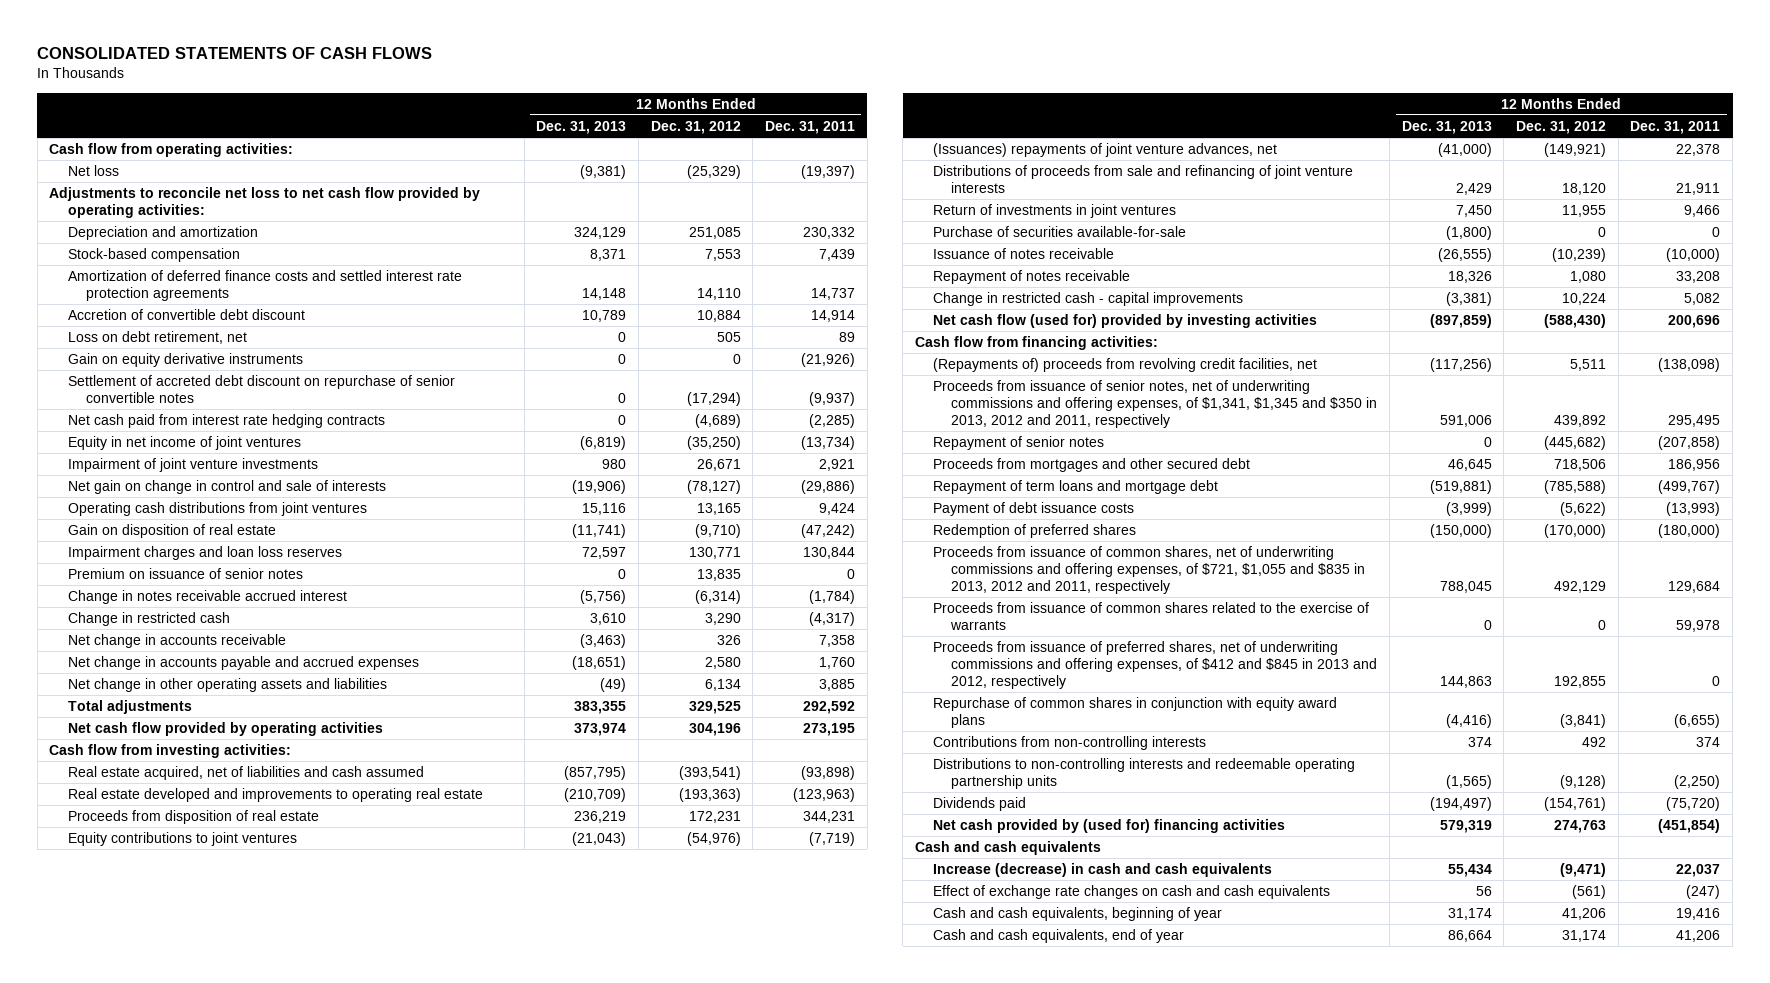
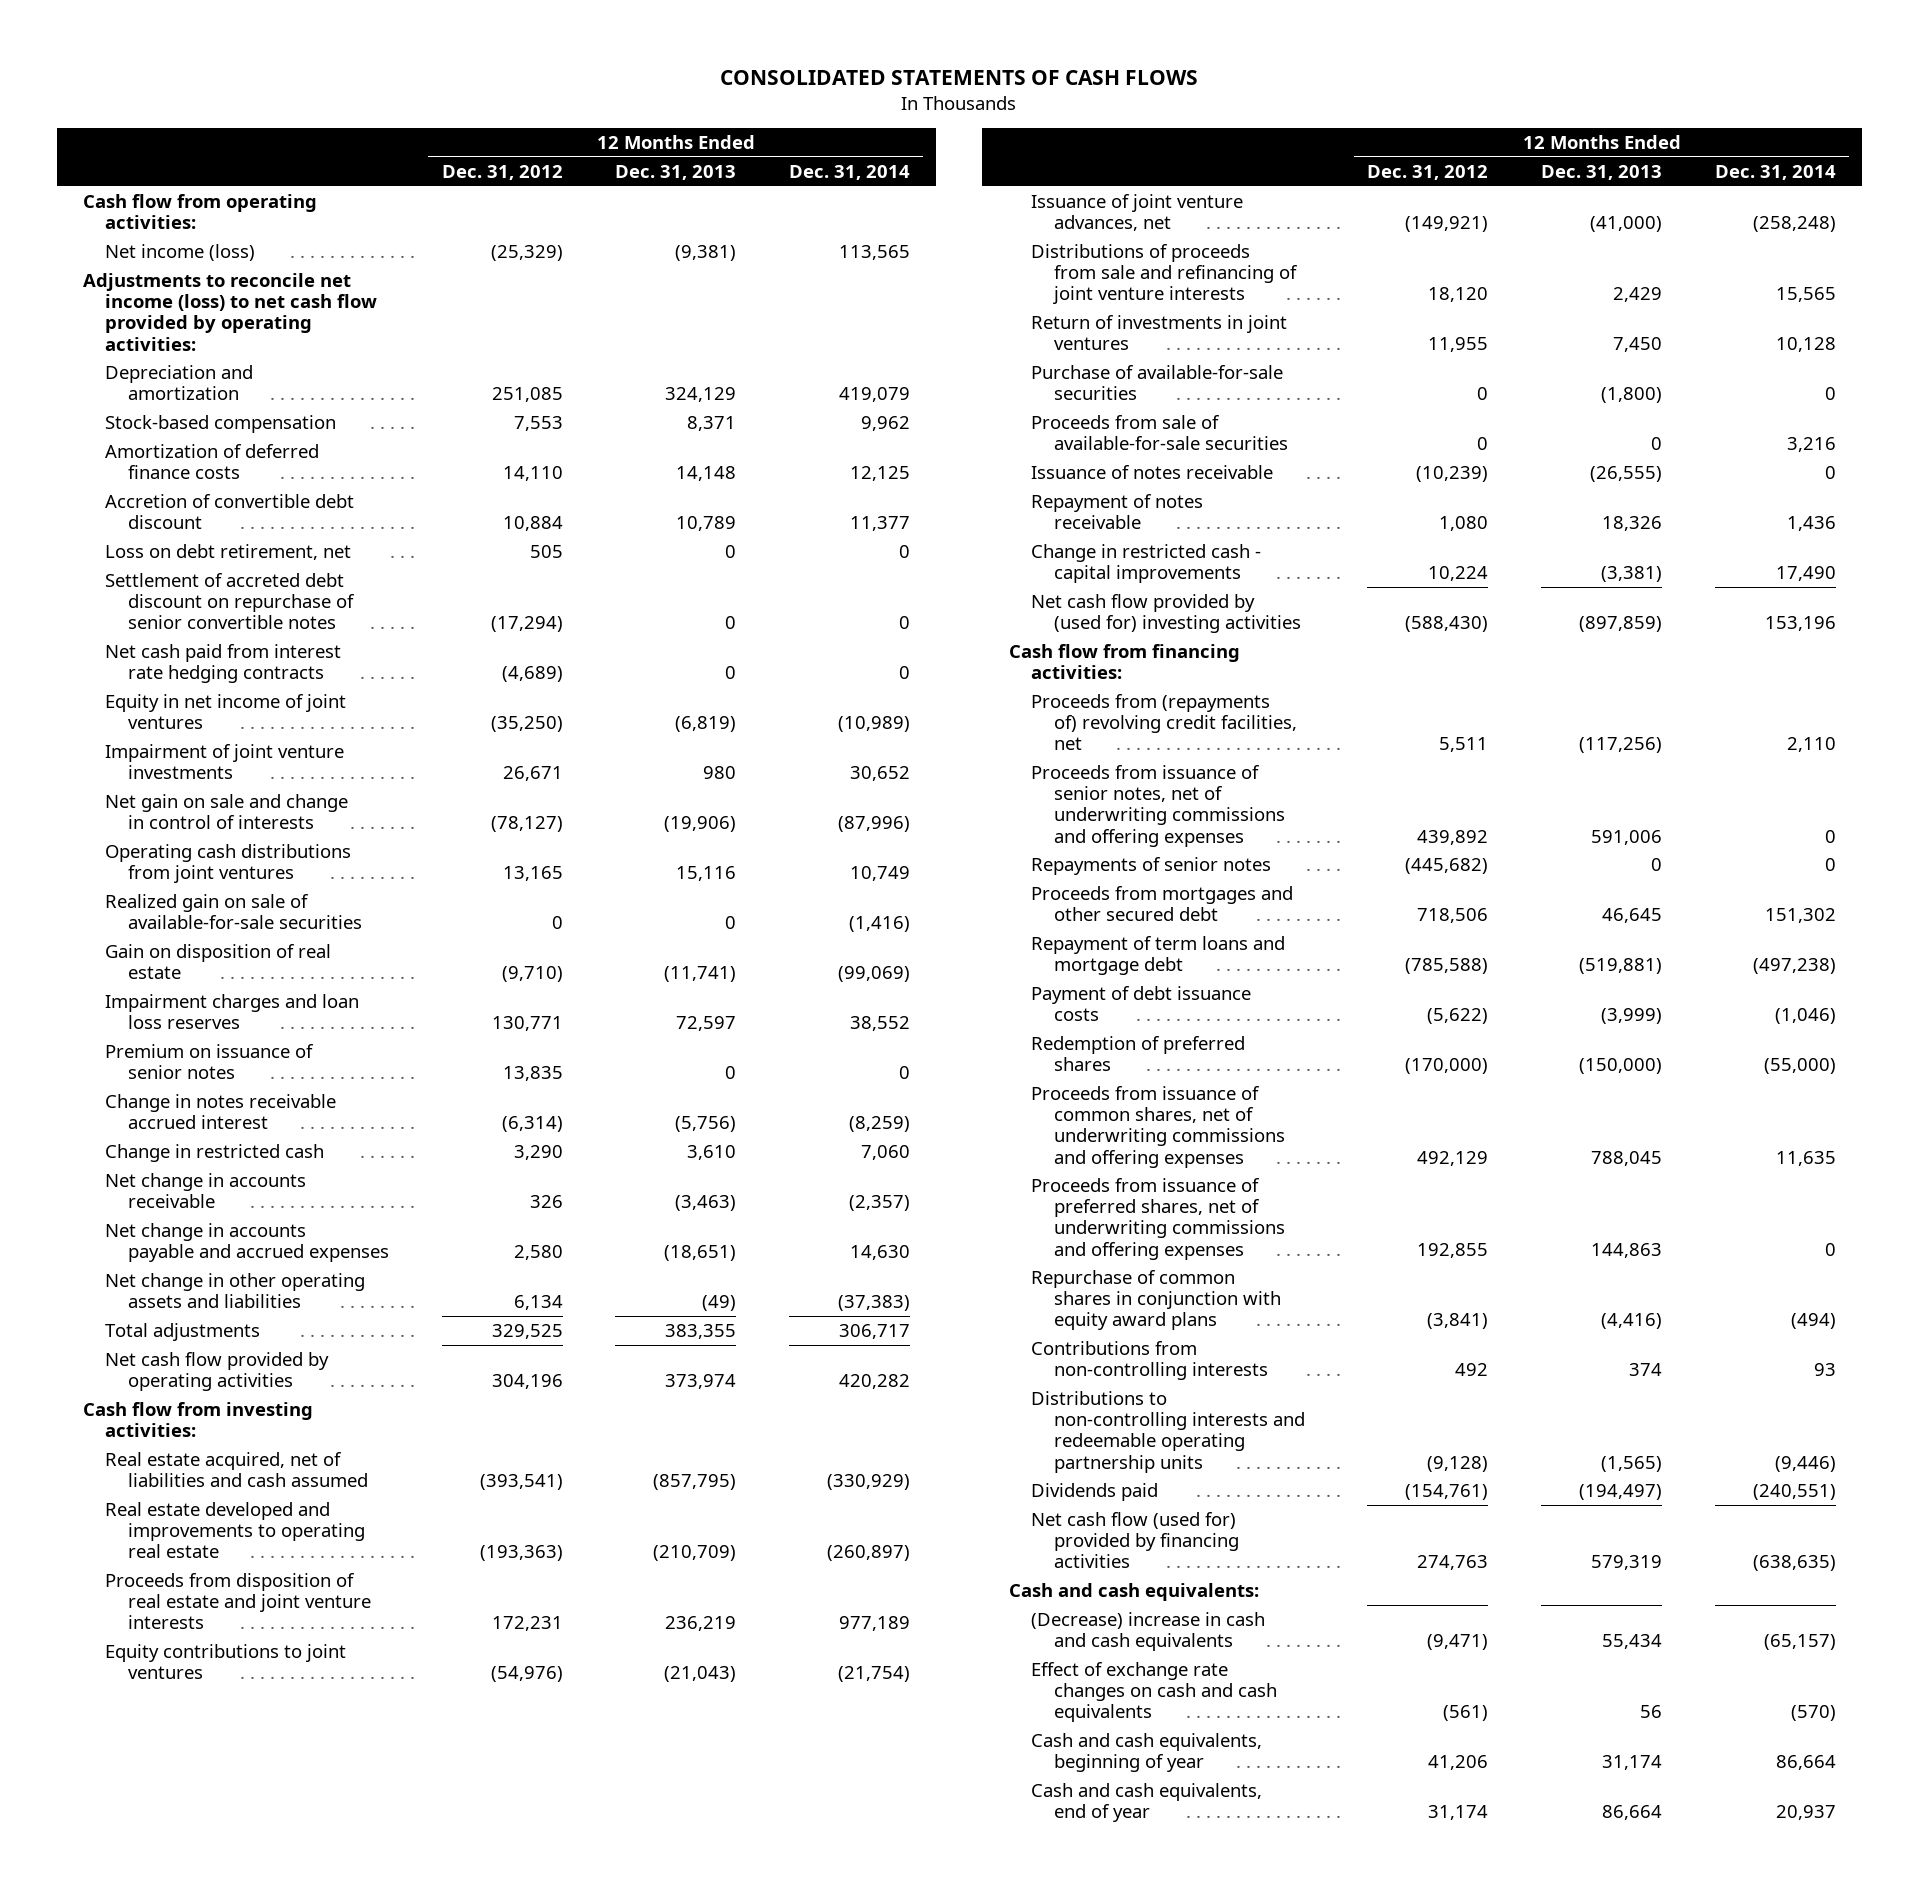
[764,120,855,134] Dec. 31, 2011 -> none
none -> [789,164,911,180] Dec. 31, 2014
[67,165,119,177] Net loss -> [105,243,256,261] Net income (loss)
[49,187,481,218] Adjustments to reconcile net loss to net cash flow provided by operating activities: -> [82,272,378,351] Adjustments to reconcile net income (loss) to net cash flow provided by operating activities:
[67,270,462,301] Amortization of deferred finance costs and settled interest rate protection agreements -> [105,443,320,480] Amortization of deferred finance costs
[67,353,303,368] Gain on equity derivative instruments -> none
[67,480,386,495] Net gain on change in control and sale of interests -> [105,793,349,830] Net gain on sale and change in control of interests
none -> [105,893,362,930] Realized gain on sale of available-for-sale securities
[67,810,319,825] Proceeds from disposition of real estate -> [105,1572,371,1630] Proceeds from disposition of real estate and joint venture interests
[933,143,1278,158] (Issuances) repayments of joint venture advances, net -> [1031,193,1244,232] Issuance of joint venture advances, net
[933,226,1187,238] Purchase of securities available-for-sale -> [1031,364,1284,401] Purchase of available-for-sale securities
none -> [1031,414,1288,451] Proceeds from sale of available-for-sale securities
[933,314,1318,329] Net cash flow (used for) provided by investing activities -> [1031,593,1301,634] Net cash flow provided by (used for) investing activities
[933,358,1318,373] (Repayments of) proceeds from revolving credit facilities, net -> [1031,693,1297,751] Proceeds from (repayments of) revolving credit facilities, net
[933,380,1378,428] Proceeds from issuance of senior notes, net of underwriting commissions and offering expenses, of $1,341, $1,345 and $350 in 2013, 2012 and 2011, respectively -> [1031,764,1285,847] Proceeds from issuance of senior notes, net of underwriting commissions and offering expenses
[933,436,1105,451] Repayment of senior notes -> [1031,856,1272,875] Repayments of senior notes
[933,602,1370,630] Proceeds from issuance of common shares related to the exercise of warrants -> none
[933,546,1366,594] Proceeds from issuance of common shares, net of underwriting commissions and offering expenses, of $721, $1,055 and $835 in 2013, 2012 and 2011, respectively -> [1031,1085,1285,1168] Proceeds from issuance of common shares, net of underwriting commissions and offering expenses
[933,641,1378,689] Proceeds from issuance of preferred shares, net of underwriting commissions and offering expenses, of $412 and $845 in 2013 and 2012, respectively -> [1031,1177,1285,1260] Proceeds from issuance of preferred shares, net of underwriting commissions and offering expenses
[933,819,1286,834] Net cash provided by (used for) financing activities -> [1031,1511,1239,1569] Net cash flow (used for) provided by financing activities
[914,841,1101,856] Cash and cash equivalents -> [1008,1582,1259,1601] Cash and cash equivalents:
[933,863,1273,878] Increase (decrease) in cash and cash equivalents -> [1031,1611,1266,1652] (Decrease) increase in cash and cash equivalents

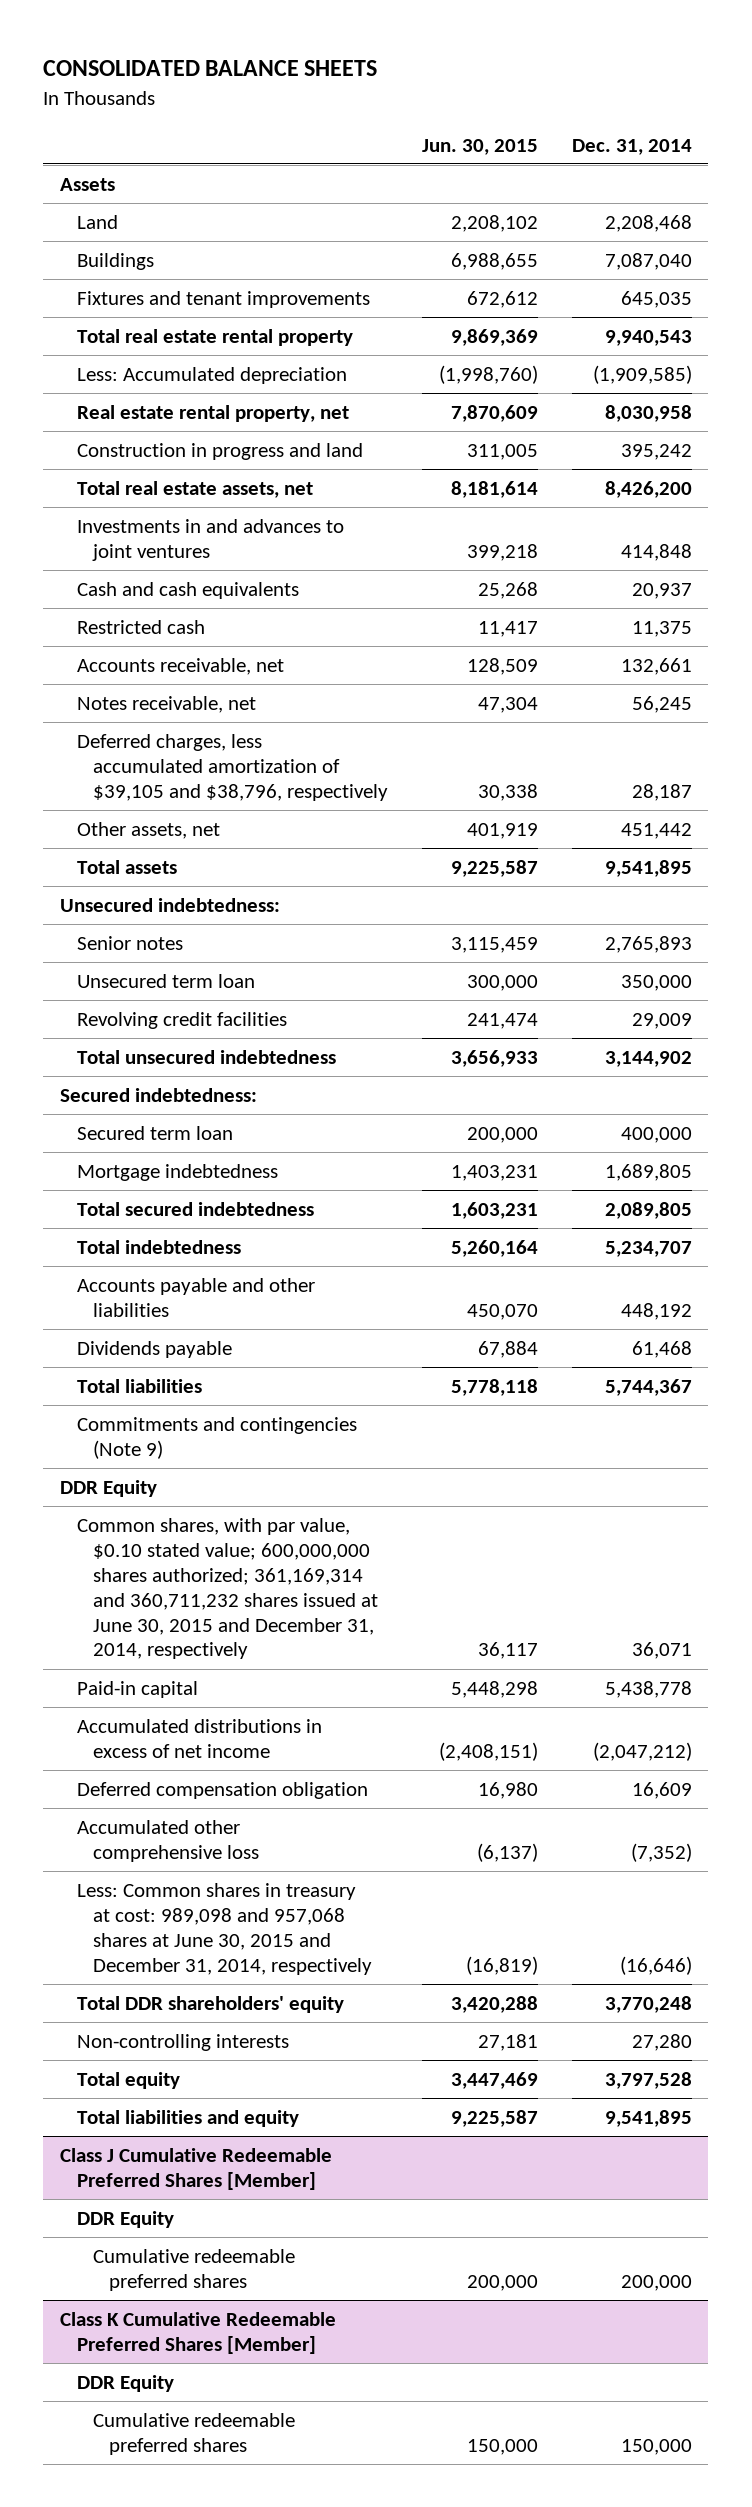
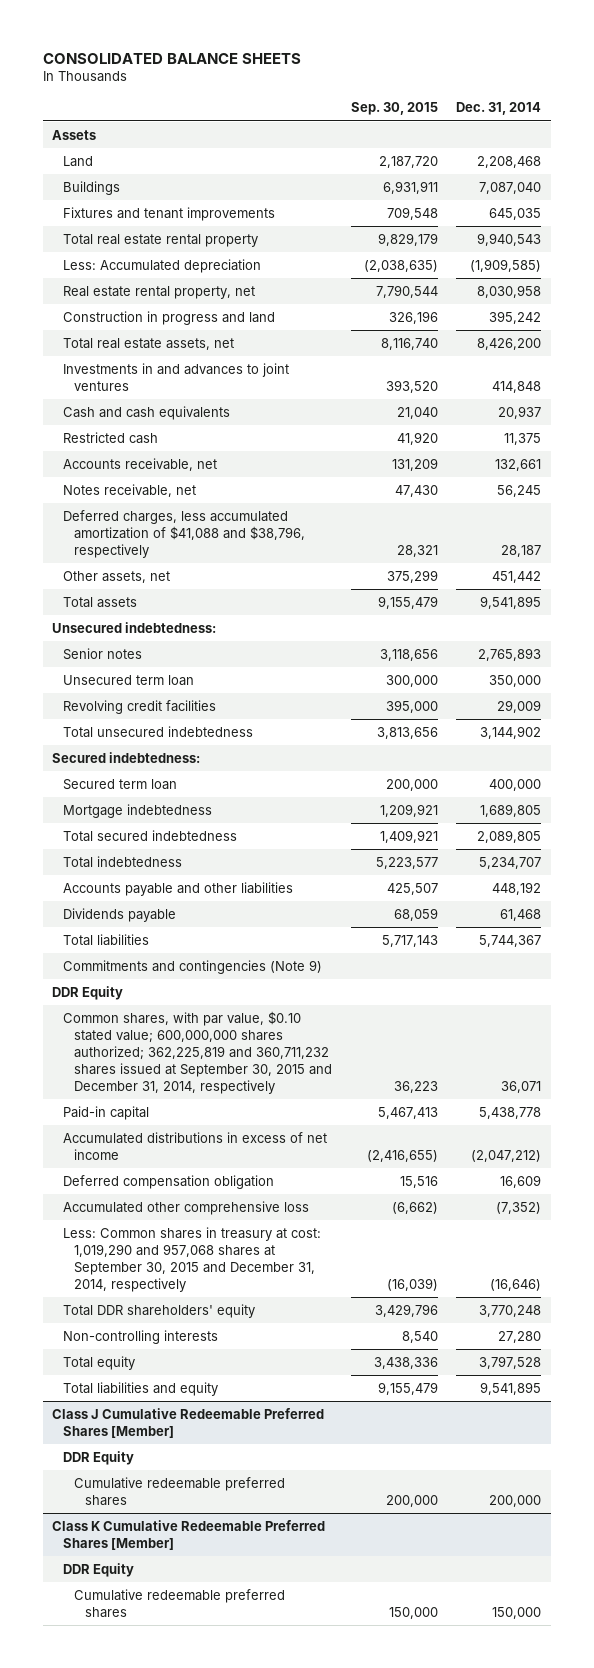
[421,138,538,155] Jun. 30, 2015 -> none
none -> [350,102,438,116] Sep. 30, 2015
[76,734,389,801] Deferred charges, less accumulated amortization of $39,105 and $38,796, respectively -> [63,509,305,558] Deferred charges, less accumulated amortization of $41,088 and $38,796, respectively
[76,1518,379,1660] Common shares, with par value, $0.10 stated value; 600,000,000 shares authorized; 361,169,314 and 360,711,232 shares issued at June 30, 2015 and December 31, 2014, respectively -> [63,1010,332,1094] Common shares, with par value, $0.10 stated value; 600,000,000 shares authorized; 362,225,819 and 360,711,232 shares issued at September 30, 2015 and December 31, 2014, respectively
[76,1883,373,1975] Less: Common shares in treasury at cost: 989,098 and 957,068 shares at June 30, 2015 and December 31, 2014, respectively -> [63,1226,322,1292] Less: Common shares in treasury at cost: 1,019,290 and 957,068 shares at September 30, 2015 and December 31, 2014, respectively

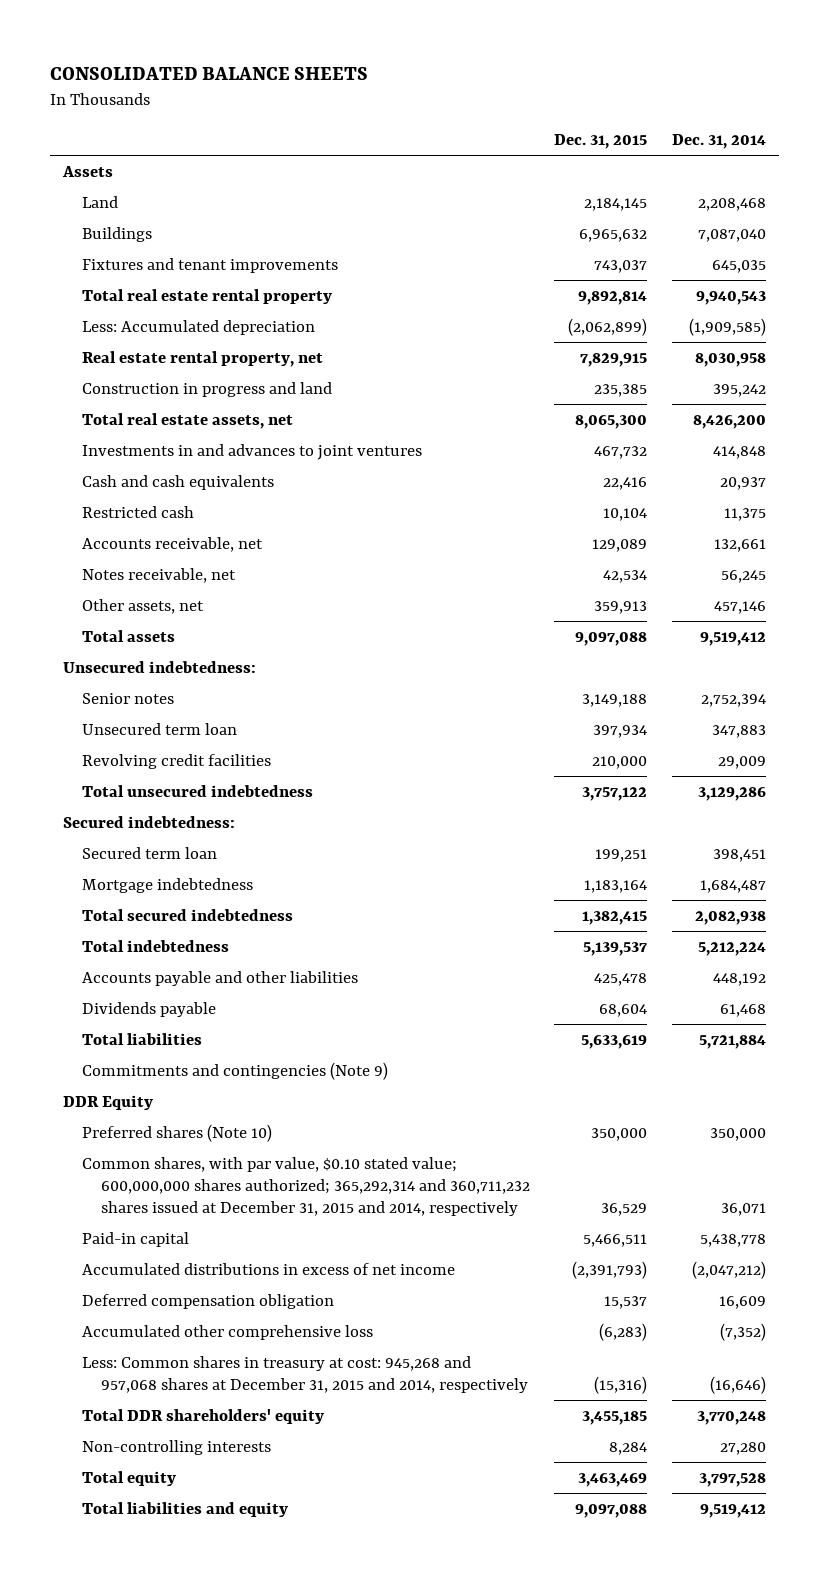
[350,102,438,116] Sep. 30, 2015 -> none
none -> [554,133,648,149] Dec. 31, 2015
[63,509,305,558] Deferred charges, less accumulated amortization of $41,088 and $38,796, respectively -> none
[492,570,542,583] 451,442 -> [714,600,767,614] 457,146
[480,595,542,609] 9,541,895 -> [700,631,767,646] 9,519,412
[478,647,542,661] 2,765,893 -> [701,693,767,707] 2,752,394
[489,674,542,687] 350,000 -> [712,724,767,738] 347,883
[480,725,542,739] 3,144,902 -> [698,786,767,801] 3,129,286
[489,778,542,791] 400,000 -> [713,848,767,862] 398,451
[480,803,542,817] 1,689,805 -> [700,879,767,893] 1,684,487
[477,829,542,843] 2,089,805 -> [695,910,767,925] 2,082,938
[479,856,542,869] 5,234,707 -> [698,941,767,956] 5,212,224
[479,934,542,947] 5,744,367 -> [699,1034,767,1049] 5,721,884
none -> [81,1123,272,1142] Preferred shares (Note 10)
[63,1010,332,1094] Common shares, with par value, $0.10 stated value; 600,000,000 shares authorized; 362,225,819 and 360,711,232 shares issued at September 30, 2015 and December 31, 2014, respectively -> [81,1156,530,1217] Common shares, with par value, $0.10 stated value; 600,000,000 shares authorized; 365,292,314 and 360,711,232 shares issued at December 31, 2015 and 2014, respectively
[63,1226,322,1292] Less: Common shares in treasury at cost: 1,019,290 and 957,068 shares at September 30, 2015 and December 31, 2014, respectively -> [81,1355,528,1393] Less: Common shares in treasury at cost: 945,268 and 957,068 shares at December 31, 2015 and 2014, respectively
[52,1407,325,1438] Class J Cumulative Redeemable Preferred Shares [Member] -> none
[63,1450,135,1465] DDR Equity -> none
[73,1476,285,1506] Cumulative redeemable preferred shares -> none
[52,1519,326,1550] Class K Cumulative Redeemable Preferred Shares [Member] -> none
[63,1562,135,1577] DDR Equity -> none
[73,1588,285,1618] Cumulative redeemable preferred shares -> none
[480,1381,542,1395] 9,541,895 -> [700,1503,767,1518] 9,519,412

